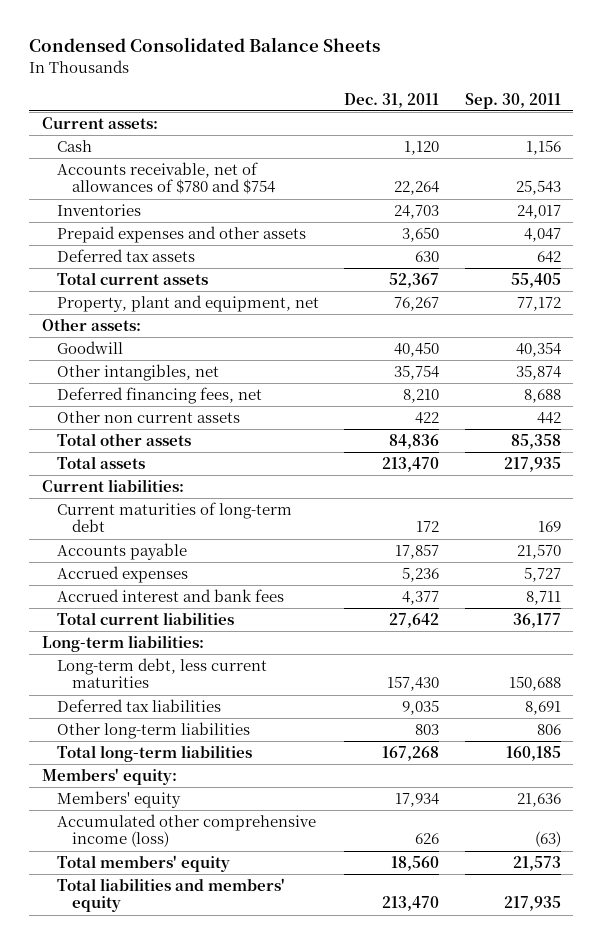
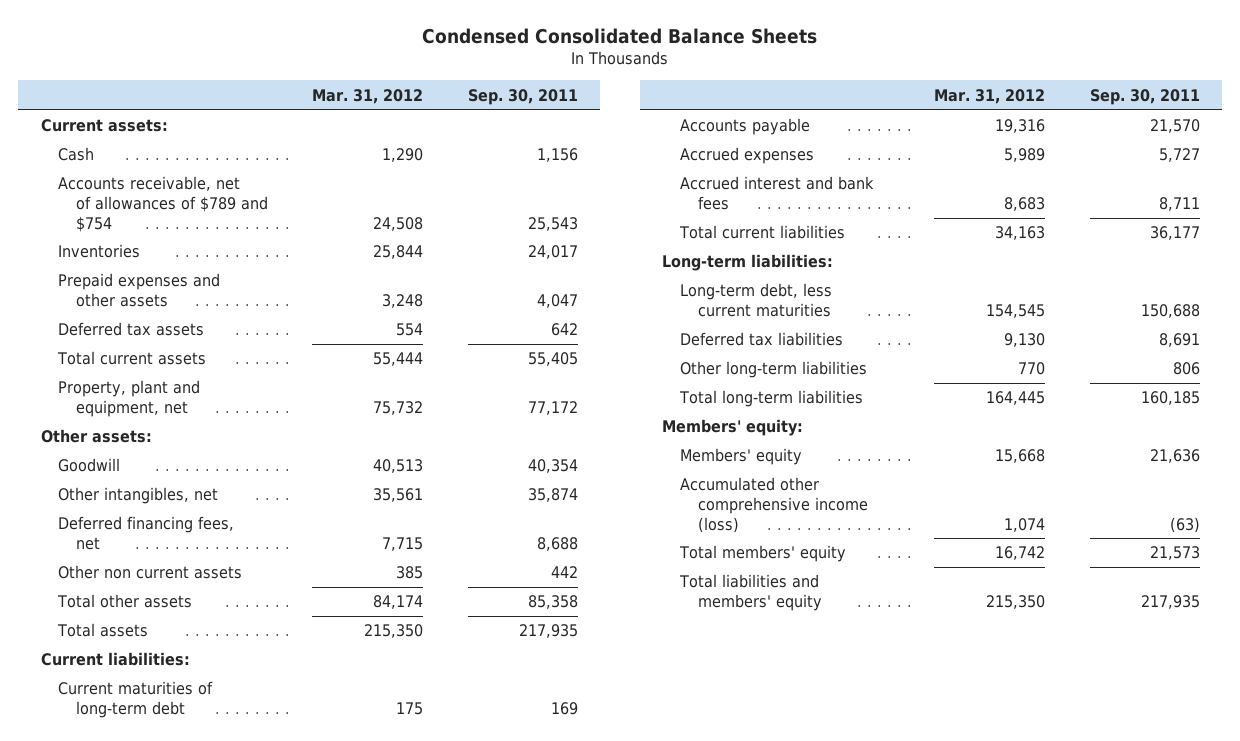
[344,92,440,108] Dec. 31, 2011 -> none
none -> [312,88,424,104] Mar. 31, 2012
[56,162,275,195] Accounts receivable, net of allowances of $780 and $754 -> [58,176,268,232] Accounts receivable, net of allowances of $789 and $754

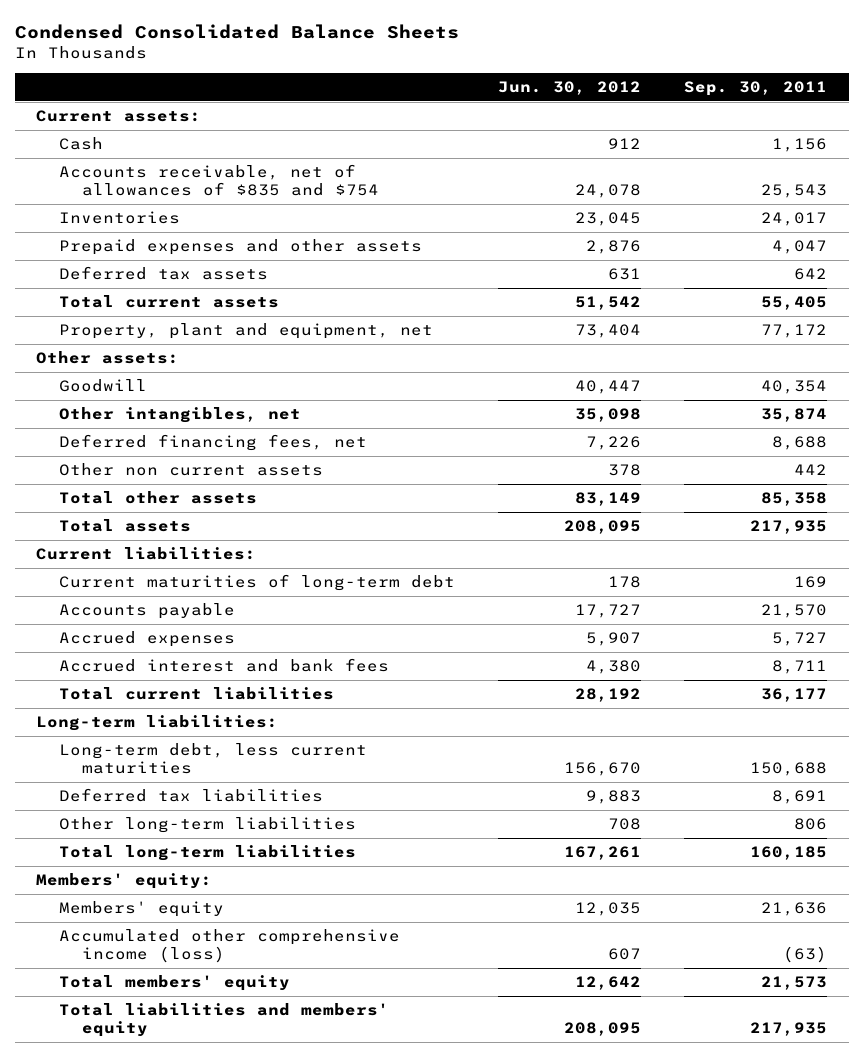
[312,88,424,104] Mar. 31, 2012 -> none
none -> [498,81,642,96] Jun. 30, 2012
[58,176,268,232] Accounts receivable, net of allowances of $789 and $754 -> [59,164,380,196] Accounts receivable, net of allowances of $835 and $754

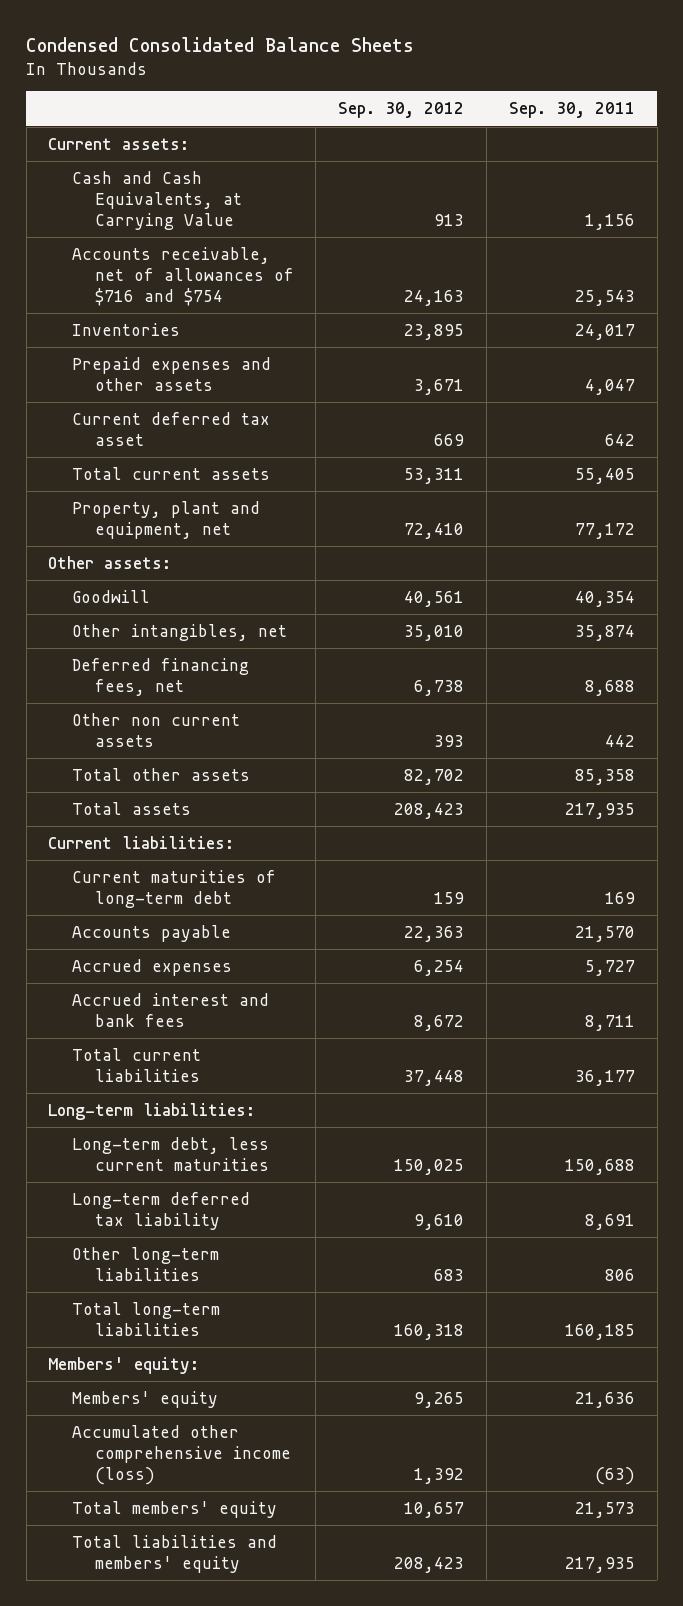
[498,81,642,96] Jun. 30, 2012 -> none
none -> [338,102,465,119] Sep. 30, 2012
[59,137,104,151] Cash -> [71,170,242,230] Cash and Cash Equivalents, at Carrying Value
[59,164,380,196] Accounts receivable, net of allowances of $835 and $754 -> [71,246,294,306] Accounts receivable, net of allowances of $716 and $754
[59,266,269,281] Deferred tax assets -> [71,411,270,446] Current deferred tax asset
[59,788,324,803] Deferred tax liabilities -> [71,1191,250,1230] Long-term deferred tax liability

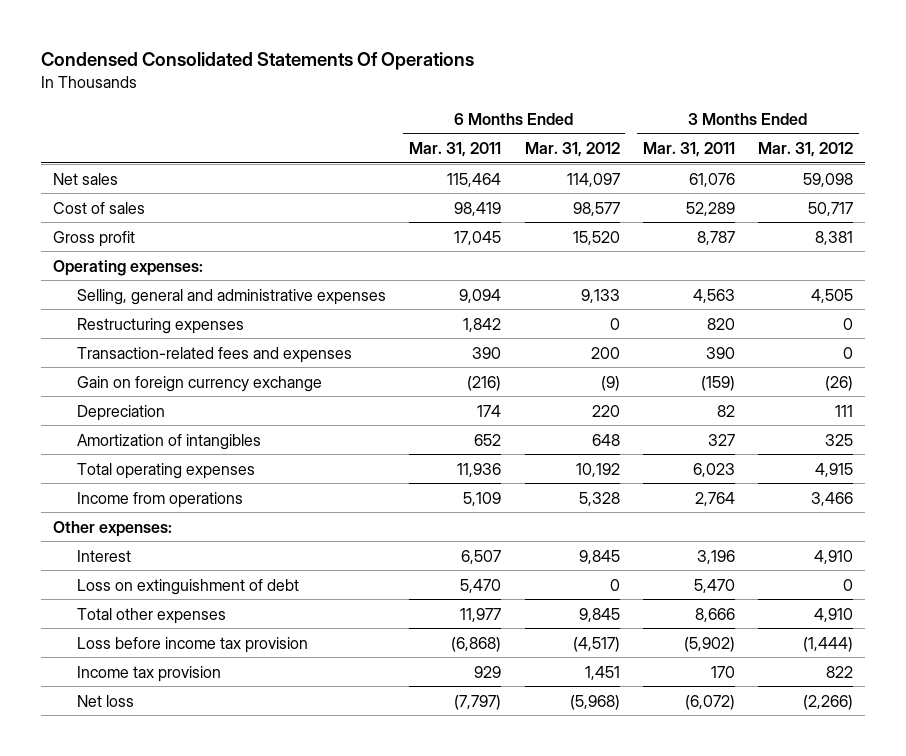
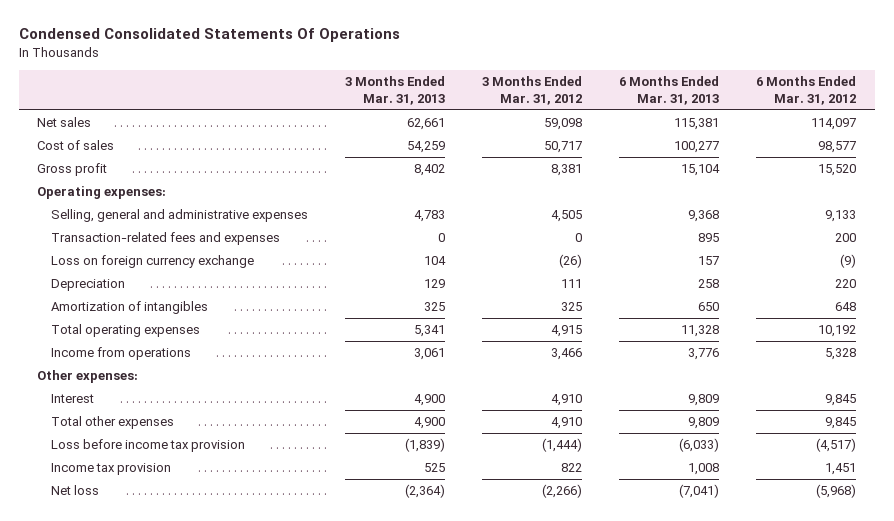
[409,141,502,157] Mar. 31, 2011 -> none
[642,141,735,157] Mar. 31, 2011 -> none
none -> [345,76,446,106] 3 Months Ended Mar. 31, 2013
none -> [619,76,720,106] 6 Months Ended Mar. 31, 2013
[76,317,244,334] Restructuring expenses -> none
[76,375,322,392] Gain on foreign currency exchange -> [51,254,255,268] Loss on foreign currency exchange
[76,578,299,595] Loss on extinguishment of debt -> none

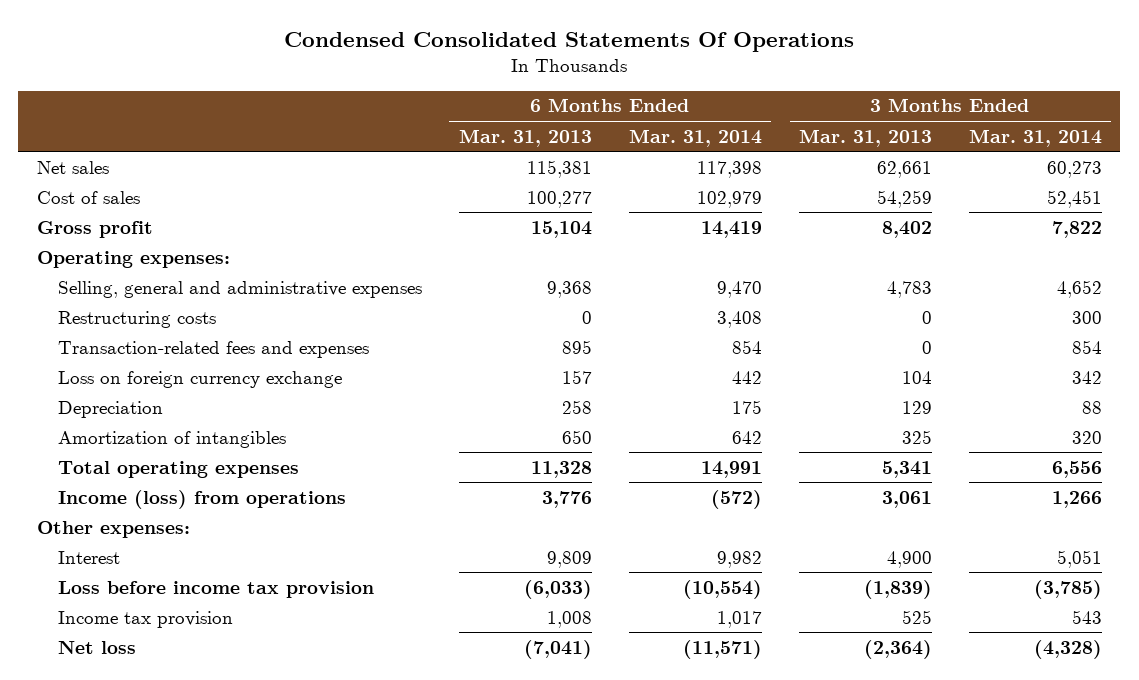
[482,76,583,106] 3 Months Ended Mar. 31, 2012 -> none
[756,76,857,106] 6 Months Ended Mar. 31, 2012 -> none
none -> [628,128,762,147] Mar. 31, 2014
none -> [968,128,1102,147] Mar. 31, 2014
none -> [57,310,216,328] Restructuring costs
[51,346,192,360] Income from operations -> [57,489,346,509] Income (loss) from operations
[51,415,175,429] Total other expenses -> none

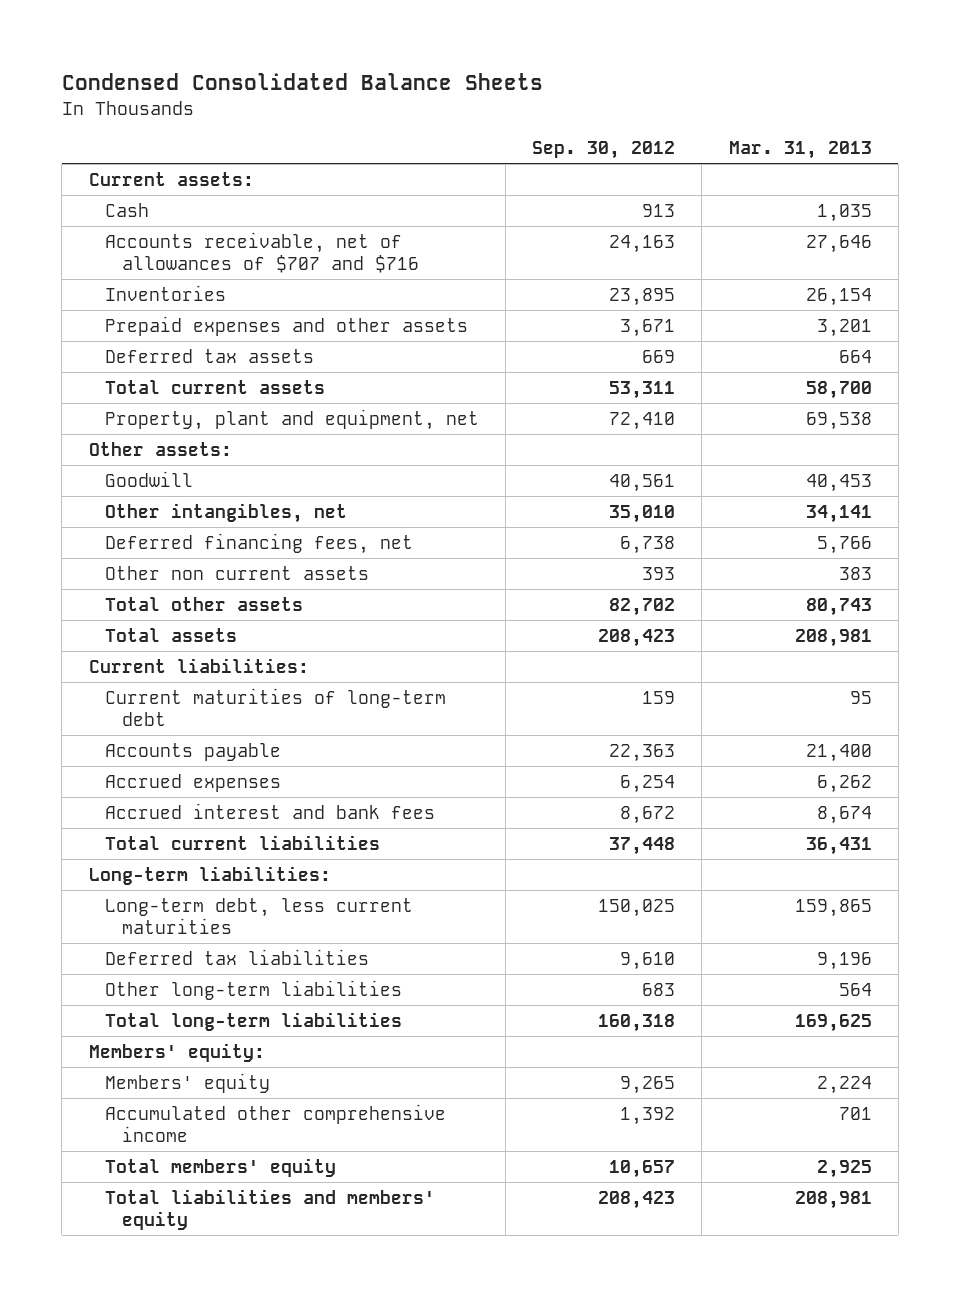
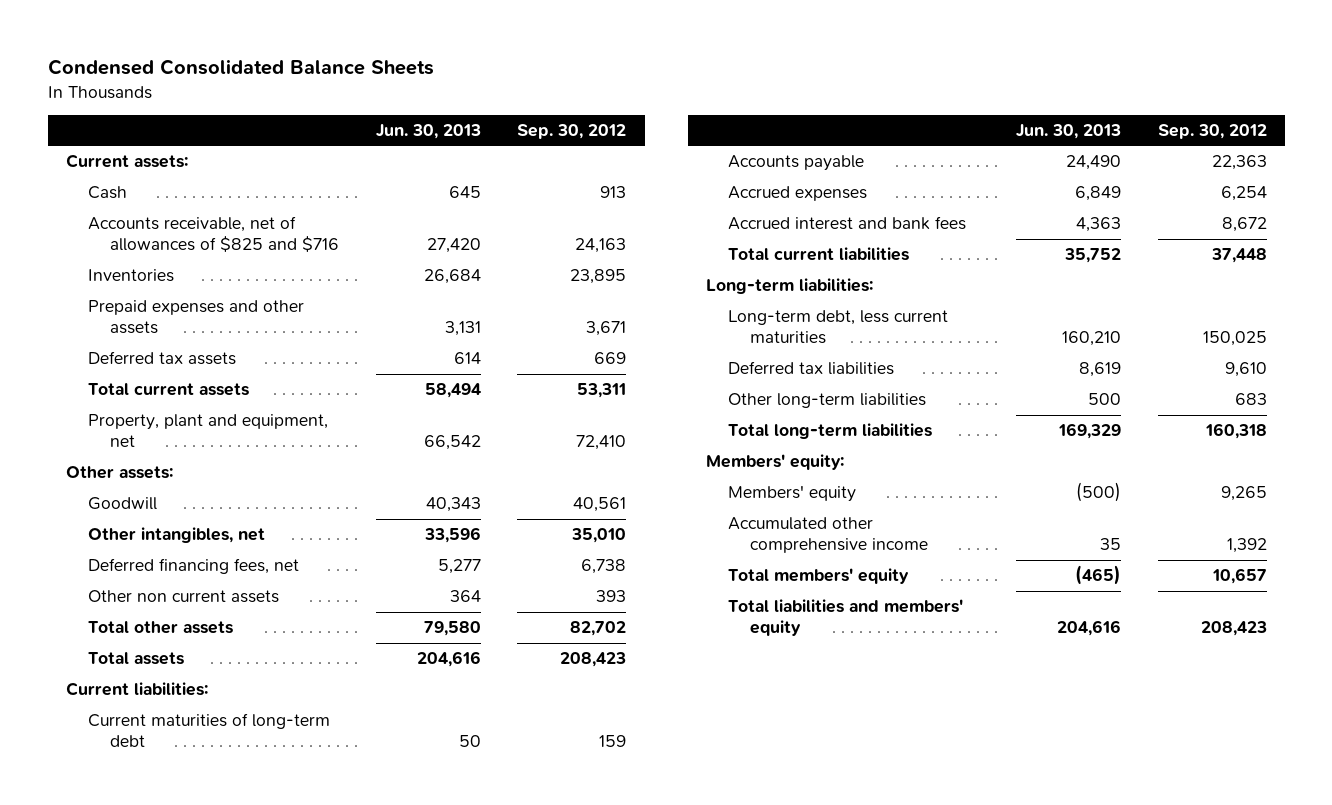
[728,141,872,160] Mar. 31, 2013 -> none
none -> [375,124,481,140] Jun. 30, 2013
[105,231,419,273] Accounts receivable, net of allowances of $707 and $716 -> [88,216,340,254] Accounts receivable, net of allowances of $825 and $716

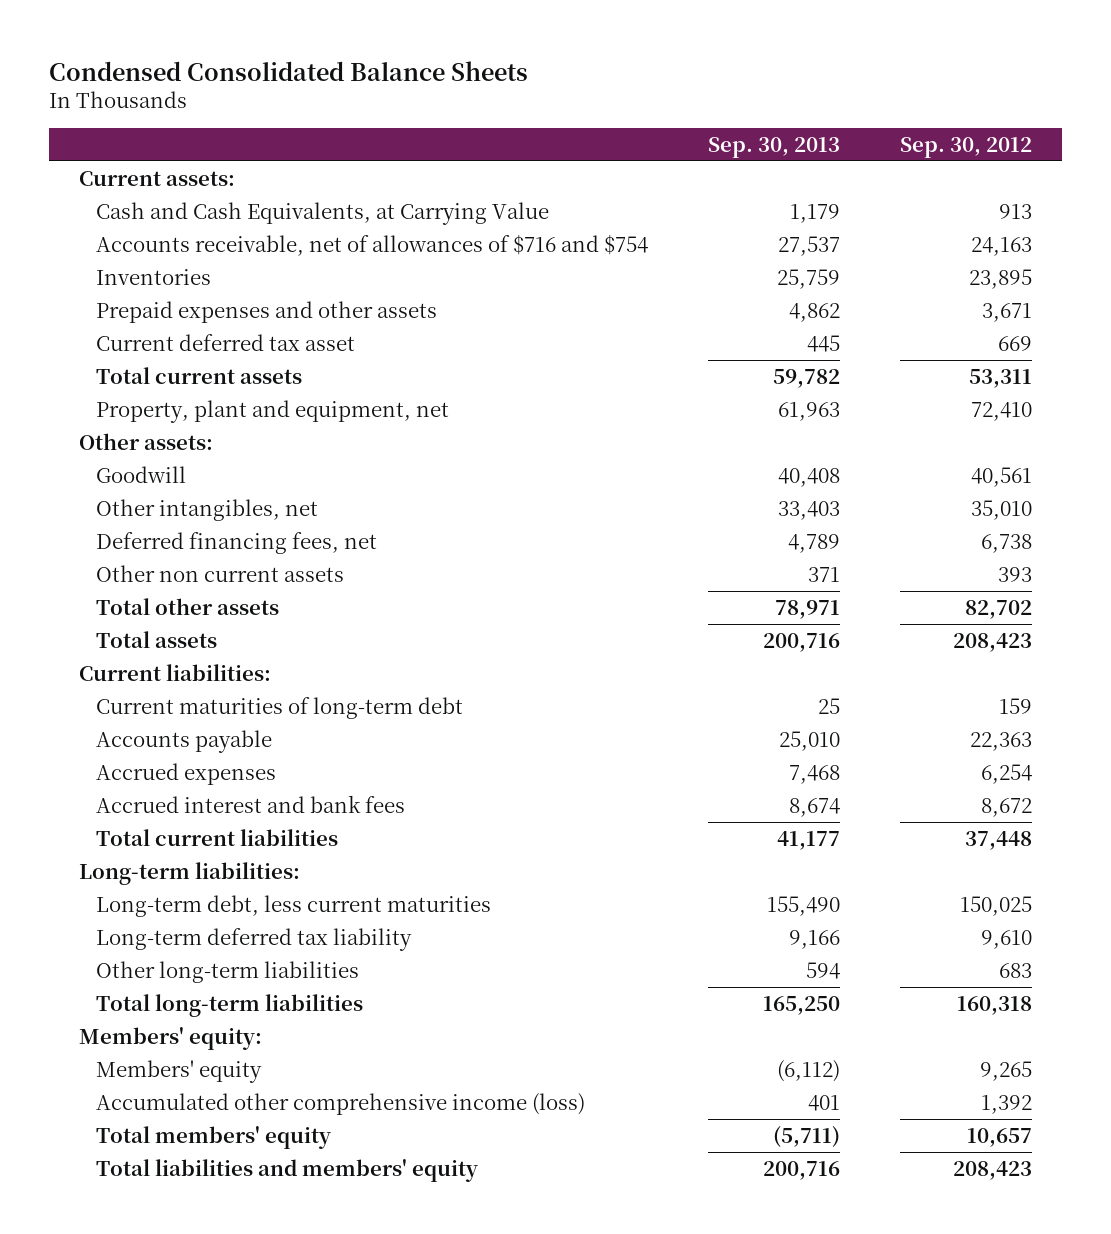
[375,124,481,140] Jun. 30, 2013 -> none
none -> [708,136,841,158] Sep. 30, 2013
[88,186,128,200] Cash -> [96,201,550,225] Cash and Cash Equivalents, at Carrying Value
[88,216,340,254] Accounts receivable, net of allowances of $825 and $716 -> [96,233,649,256] Accounts receivable, net of allowances of $716 and $754
[88,351,237,366] Deferred tax assets -> [96,333,356,351] Current deferred tax asset
[728,361,895,376] Deferred tax liabilities -> [96,927,413,951] Long-term deferred tax liability
[728,517,929,554] Accumulated other comprehensive income -> [96,1092,586,1115] Accumulated other comprehensive income (loss)

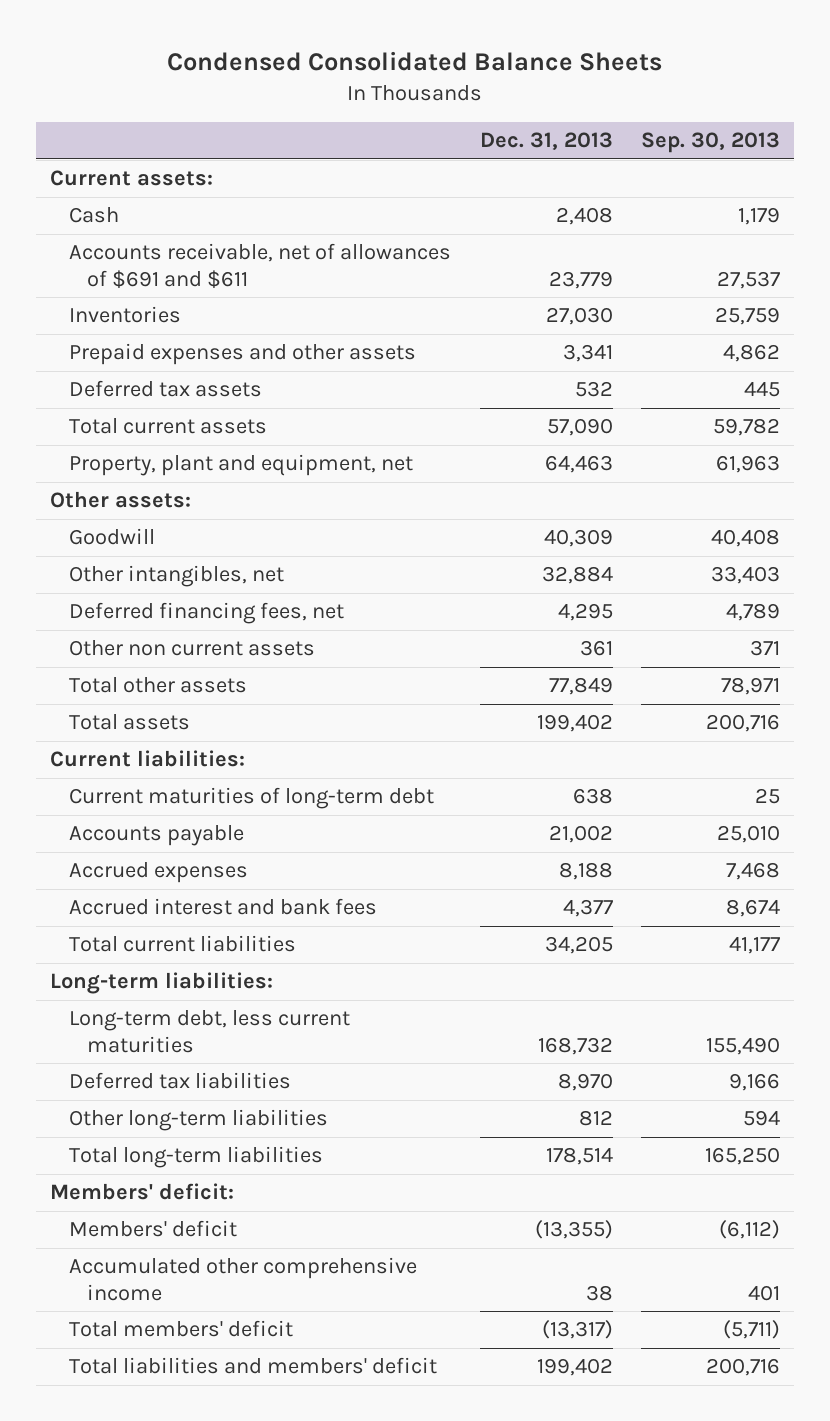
[899,136,1032,158] Sep. 30, 2012 -> none
none -> [479,132,613,151] Dec. 31, 2013
[96,201,550,225] Cash and Cash Equivalents, at Carrying Value -> [68,207,119,224] Cash
[96,233,649,256] Accounts receivable, net of allowances of $716 and $754 -> [68,243,451,289] Accounts receivable, net of allowances of $691 and $611
[96,333,356,351] Current deferred tax asset -> [68,380,262,398] Deferred tax assets
[96,927,413,951] Long-term deferred tax liability -> [68,1072,291,1090] Deferred tax liabilities
[78,1026,262,1050] Members' equity: -> [50,1183,235,1201] Members' deficit:
[96,1059,263,1083] Members' equity -> [68,1220,237,1238] Members' deficit
[96,1092,586,1115] Accumulated other comprehensive income (loss) -> [68,1257,417,1301] Accumulated other comprehensive income
[96,1125,332,1149] Total members' equity -> [68,1320,293,1338] Total members' deficit
[96,1158,479,1182] Total liabilities and members' equity -> [68,1357,437,1375] Total liabilities and members' deficit

